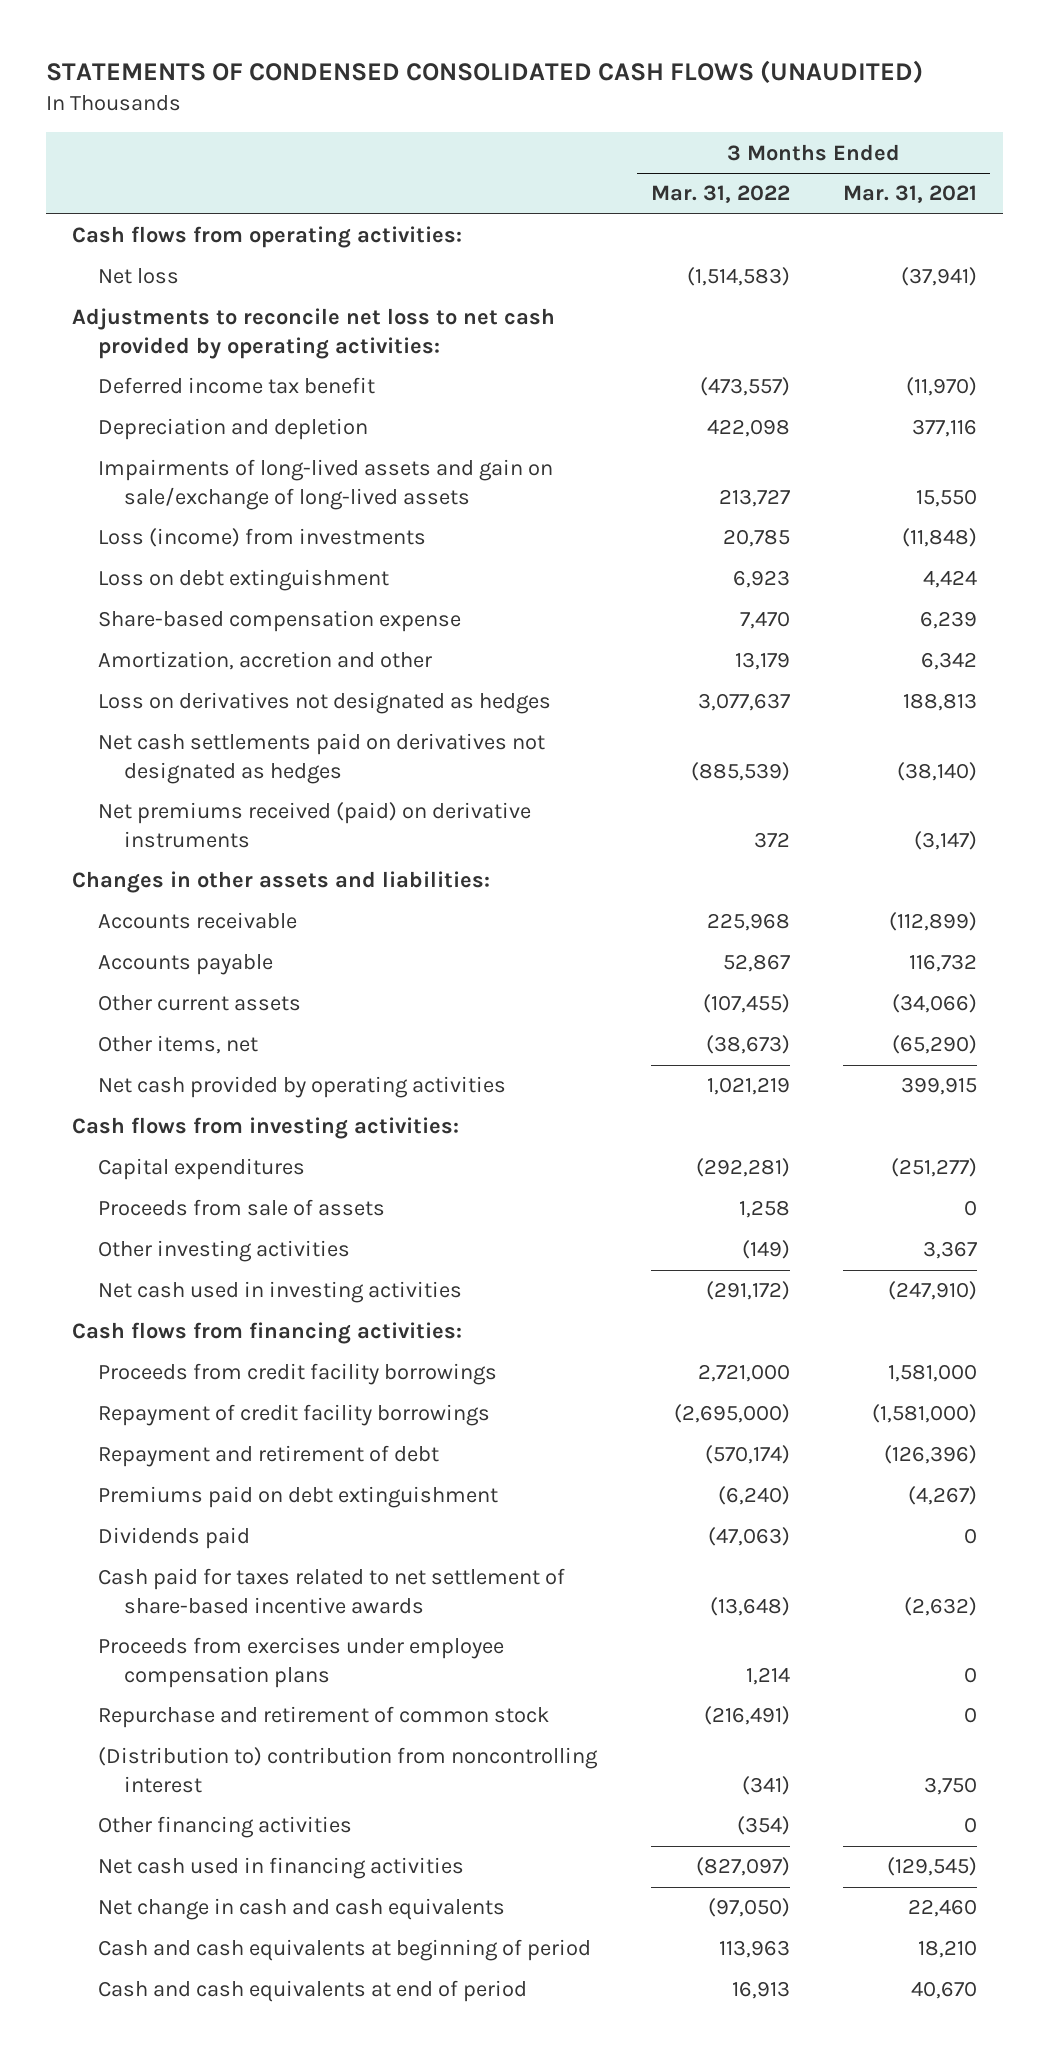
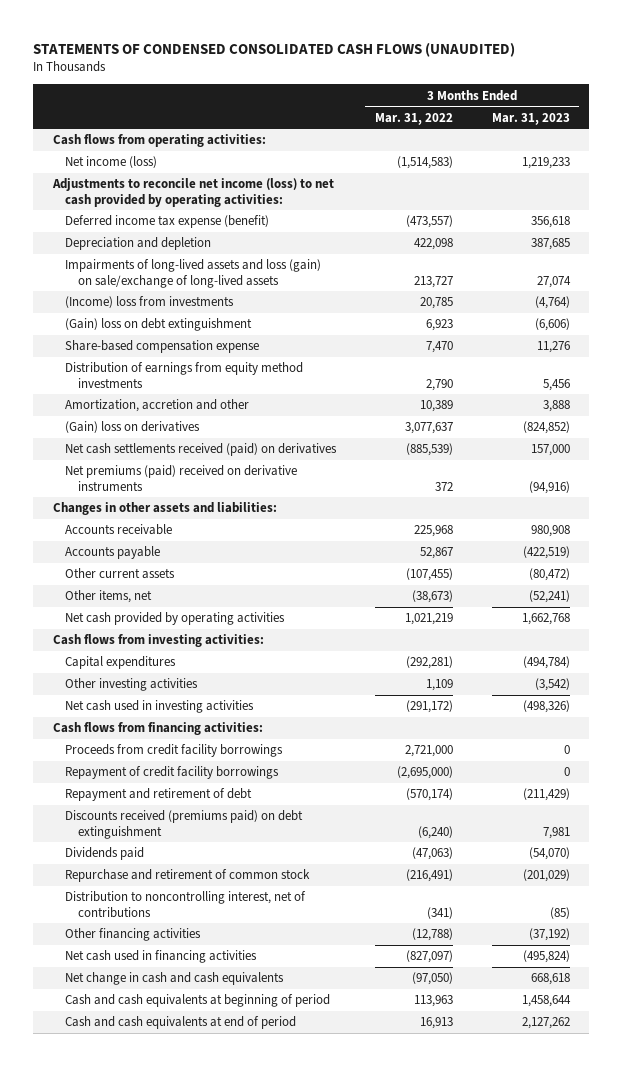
[842,185,977,204] Mar. 31, 2021 -> none
none -> [491,112,570,125] Mar. 31, 2023
[98,268,180,285] Net loss -> [65,156,158,169] Net income (loss)
[72,308,556,359] Adjustments to reconcile net loss to net cash provided by operating activities: -> [51,178,334,207] Adjustments to reconcile net income (loss) to net cash provided by operating activities:
[98,377,376,395] Deferred income tax benefit -> [65,215,270,229] Deferred income tax expense (benefit)
[98,459,554,510] Impairments of long-lived assets and gain on sale/exchange of long-lived assets -> [65,259,322,288] Impairments of long-lived assets and loss (gain) on sale/exchange of long-lived assets
[98,528,427,548] Loss (income) from investments -> [65,296,235,309] (Income) loss from investments
[98,569,390,592] Loss on debt extinguishment -> [65,318,253,332] (Gain) loss on debt extinguishment
none -> [65,362,304,388] Distribution of earnings from equity method investments
[734,652,790,671] 13,179 -> [419,400,453,413] 10,389
[98,692,552,715] Loss on derivatives not designated as hedges -> [65,421,201,434] (Gain) loss on derivatives
[98,733,546,784] Net cash settlements paid on derivatives not designated as hedges -> [65,443,338,457] Net cash settlements received (paid) on derivatives
[98,802,532,848] Net premiums received (paid) on derivative instruments -> [65,465,298,491] Net premiums (paid) received on derivative instruments
[98,1199,386,1217] Proceeds from sale of assets -> none
[741,1240,790,1260] (149) -> [425,679,453,692] 1,109
[98,1486,499,1509] Premiums paid on debt extinguishment -> [65,810,304,839] Discounts received (premiums paid) on debt extinguishment
[98,1568,566,1614] Cash paid for taxes related to net settlement of share-based incentive awards -> none
[98,1637,505,1688] Proceeds from exercises under employee compensation plans -> none
[98,1747,599,1793] (Distribution to) contribution from noncontrolling interest -> [65,891,307,918] Distribution to noncontrolling interest, net of contributions
[736,1816,790,1836] (354) -> [411,928,453,942] (12,788)

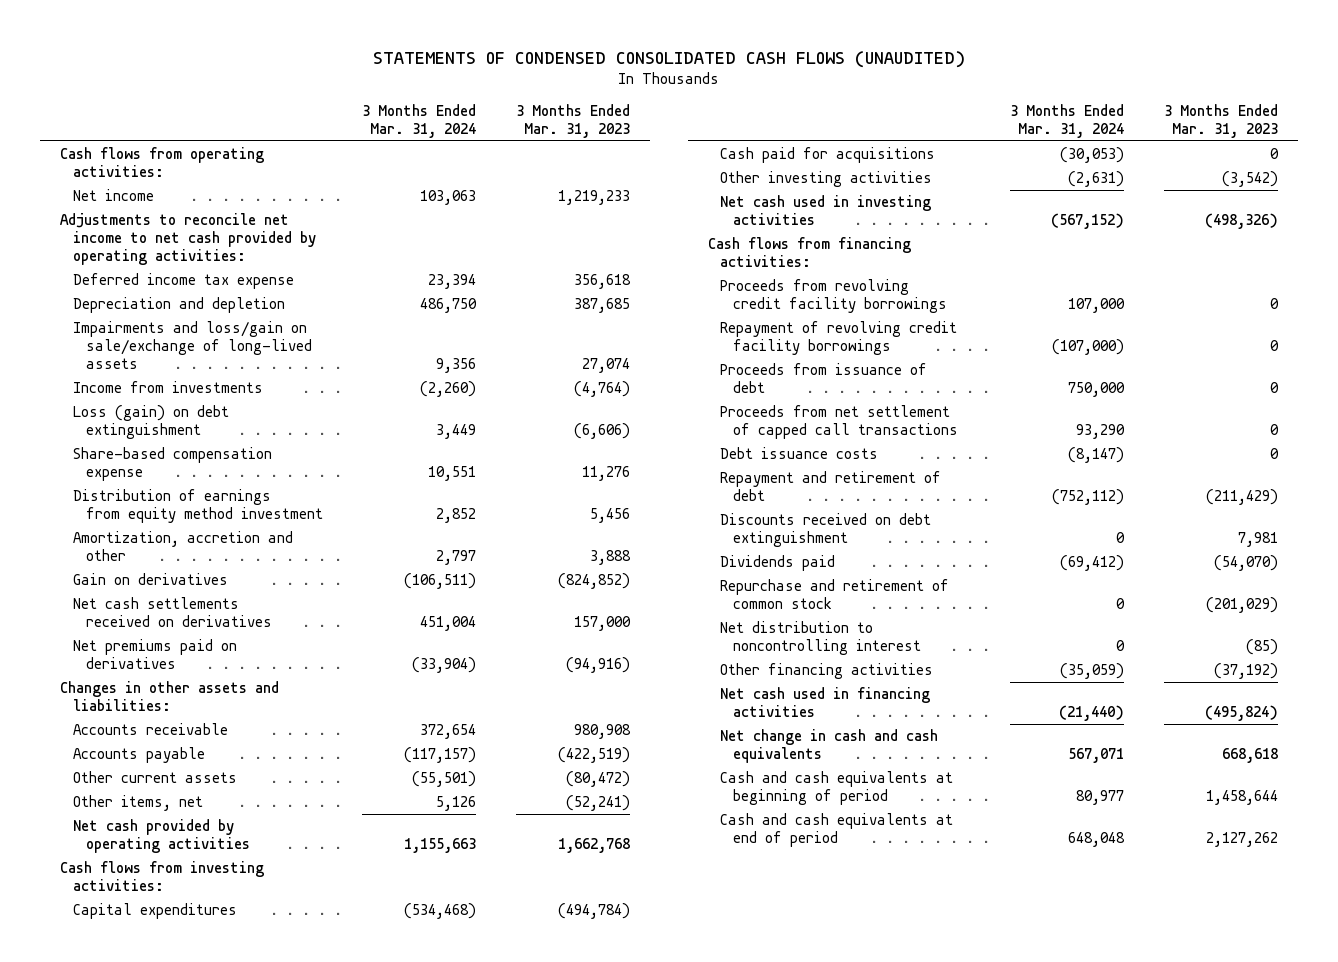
[374,112,453,125] Mar. 31, 2022 -> none
none -> [362,104,477,138] 3 Months Ended Mar. 31, 2024
[65,156,158,169] Net income (loss) -> [72,189,154,202] Net income
[51,178,334,207] Adjustments to reconcile net income (loss) to net cash provided by operating activities: -> [60,213,316,265] Adjustments to reconcile net income to net cash provided by operating activities:
[65,215,270,229] Deferred income tax expense (benefit) -> [72,273,294,290] Deferred income tax expense
[65,259,322,288] Impairments of long-lived assets and loss (gain) on sale/exchange of long-lived assets -> [72,321,312,369] Impairments and loss/gain on sale/exchange of long-lived assets
[65,296,235,309] (Income) loss from investments -> [72,381,263,394] Income from investments
[65,318,253,332] (Gain) loss on debt extinguishment -> [72,405,229,439] Loss (gain) on debt extinguishment
[65,362,304,388] Distribution of earnings from equity method investments -> [72,489,323,523] Distribution of earnings from equity method investment
[65,421,201,434] (Gain) loss on derivatives -> [72,573,228,586] Gain on derivatives
[65,443,338,457] Net cash settlements received (paid) on derivatives -> [72,597,272,627] Net cash settlements received on derivatives
[65,465,298,491] Net premiums (paid) received on derivative instruments -> [72,639,237,669] Net premiums paid on derivatives
none -> [720,147,936,164] Cash paid for acquisitions
[65,744,284,758] Proceeds from credit facility borrowings -> [720,279,948,313] Proceeds from revolving credit facility borrowings
[65,766,280,780] Repayment of credit facility borrowings -> [720,321,958,355] Repayment of revolving credit facility borrowings
none -> [720,363,928,393] Proceeds from issuance of debt
none -> [720,405,959,439] Proceeds from net settlement of capped call transactions
none -> [720,447,879,460] Debt issuance costs
[65,810,304,839] Discounts received (premiums paid) on debt extinguishment -> [720,513,932,547] Discounts received on debt extinguishment
[65,891,307,918] Distribution to noncontrolling interest, net of contributions -> [720,621,922,655] Net distribution to noncontrolling interest

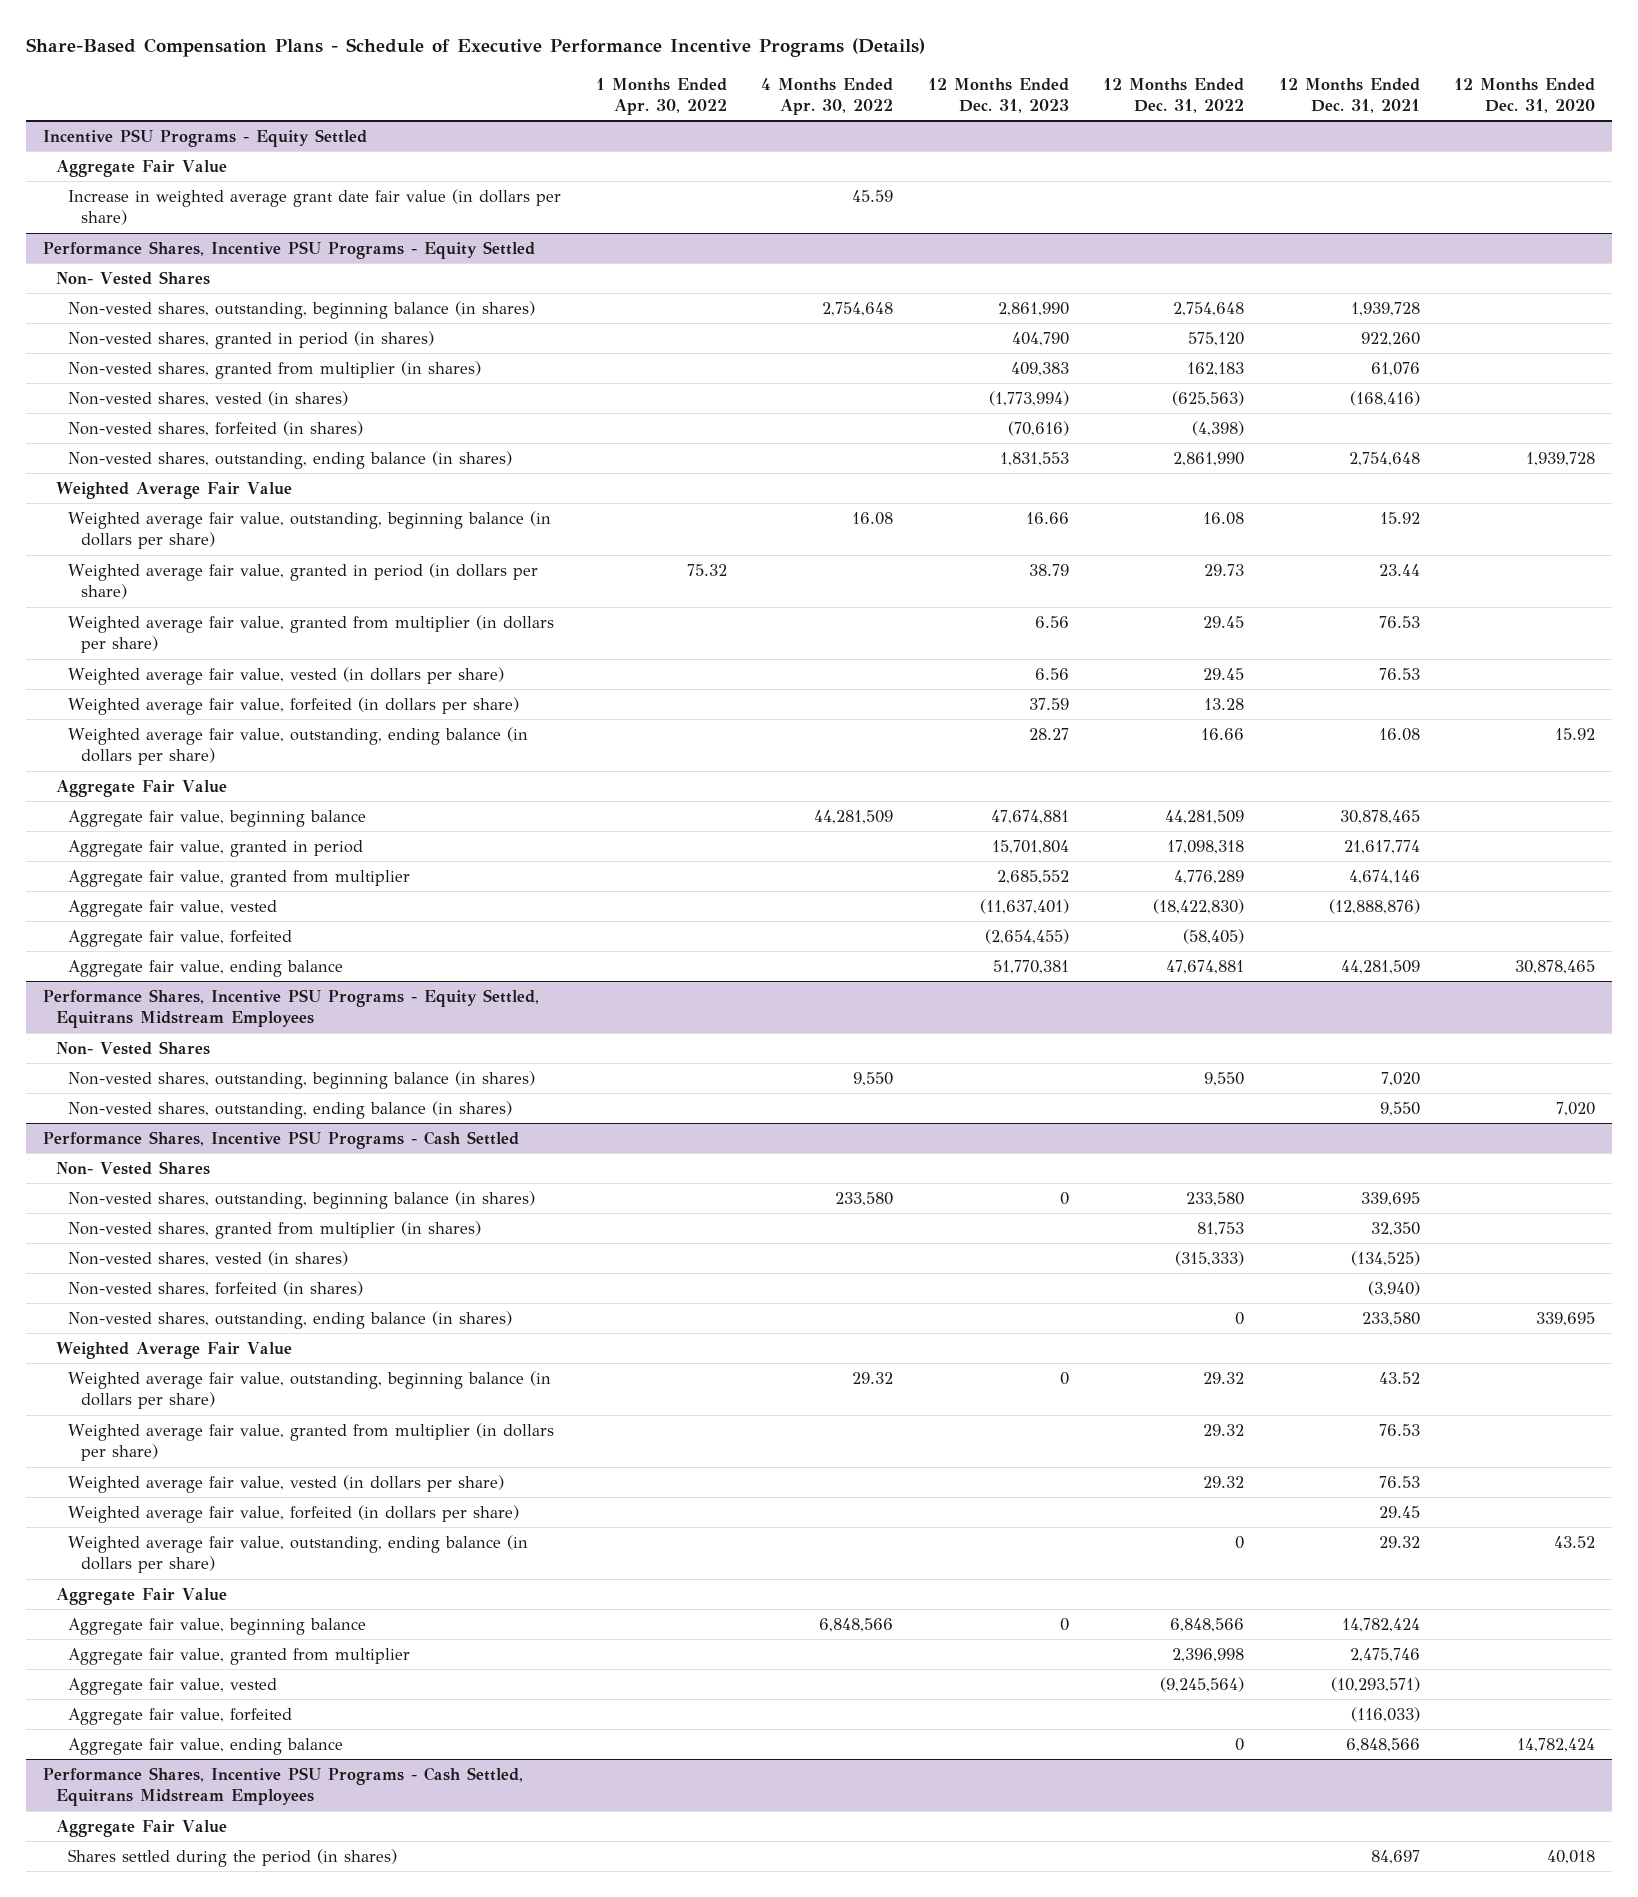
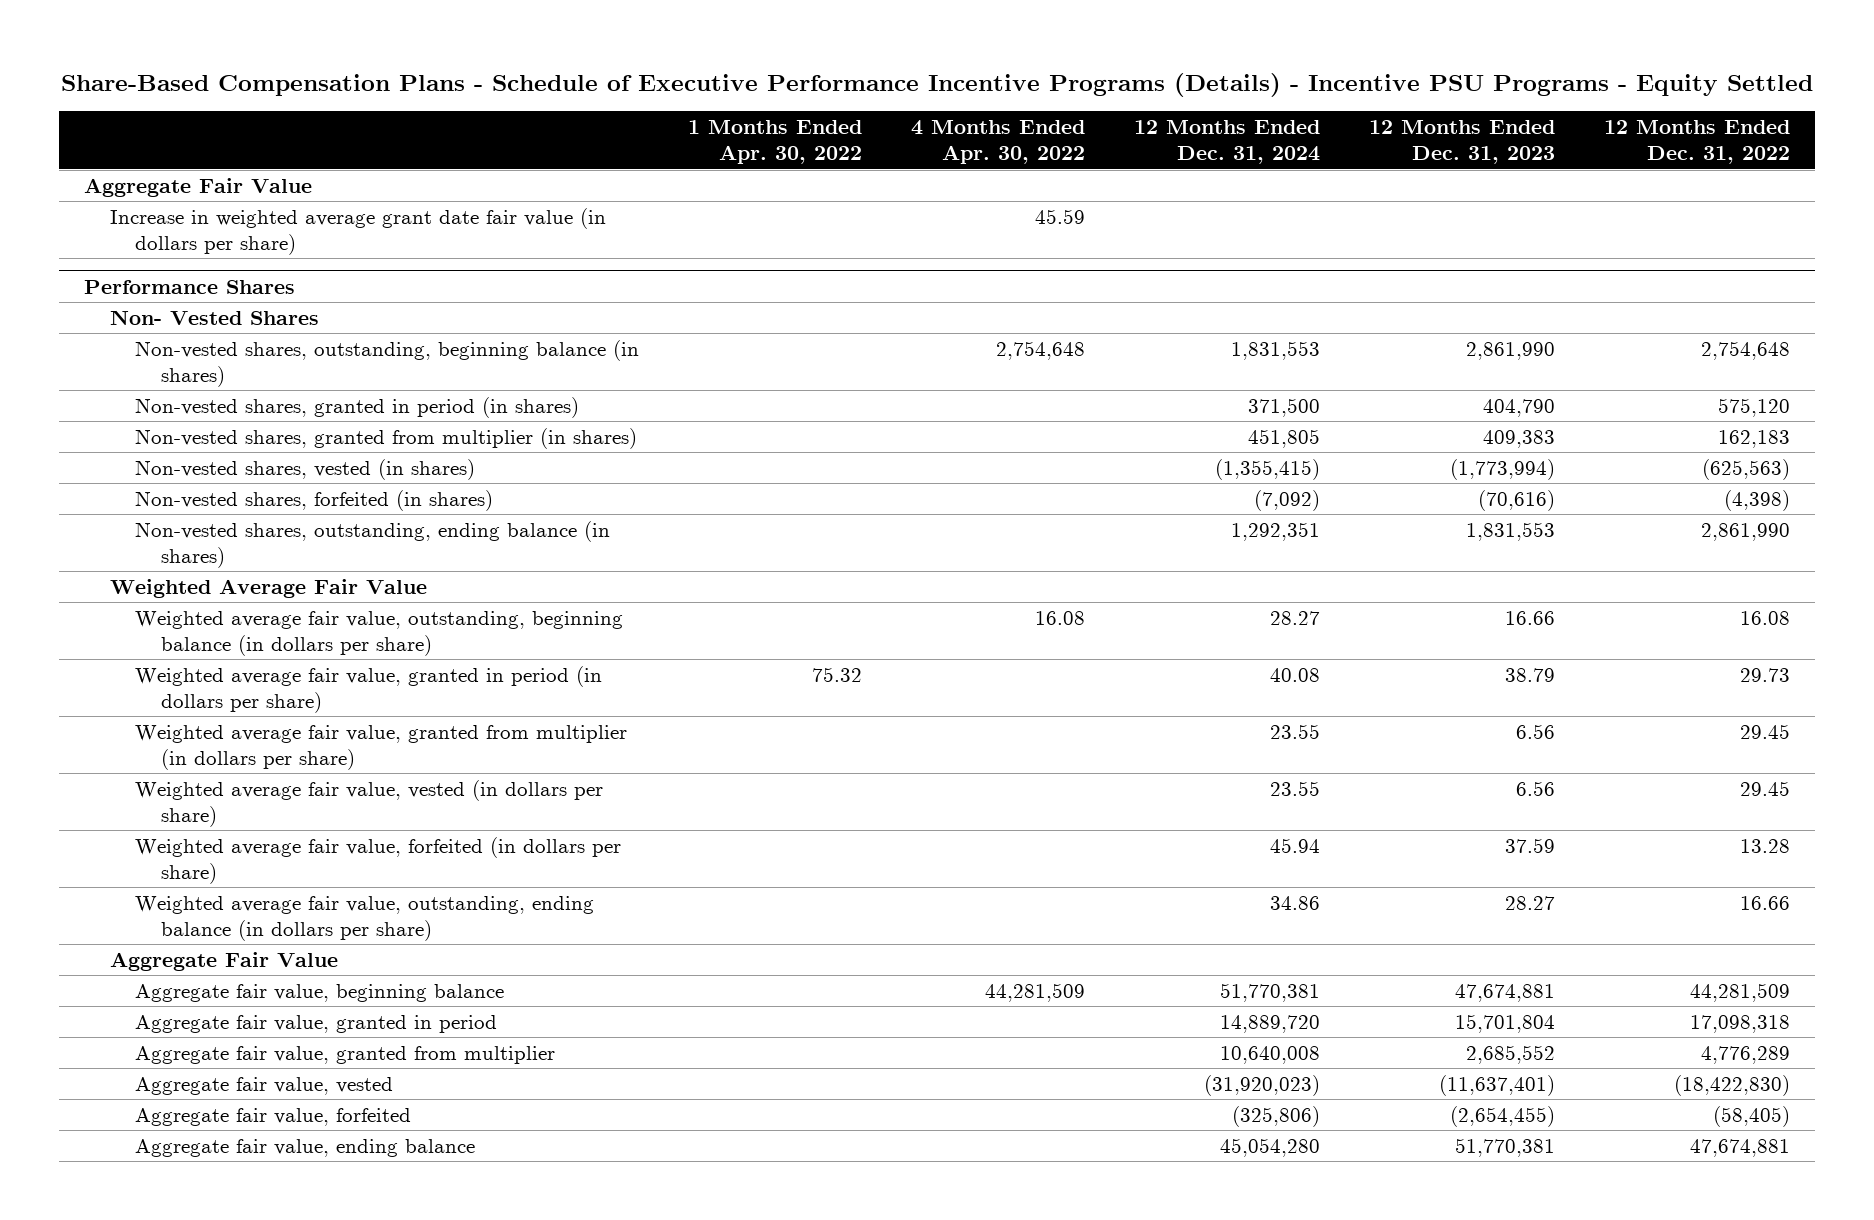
[25,37,925,57] Share-Based Compensation Plans - Schedule of Executive Performance Incentive Programs (Details) -> [60,72,1813,97] Share-Based Compensation Plans - Schedule of Executive Performance Incentive Programs (Details) - Incentive PSU Programs - Equity Settled
[1278,77,1420,113] 12 Months Ended Dec. 31, 2021 -> none
[1454,77,1596,113] 12 Months Ended Dec. 31, 2020 -> none
none -> [1134,120,1321,165] 12 Months Ended Dec. 31, 2024
[43,128,368,147] Incentive PSU Programs - Equity Settled -> none
[43,240,536,259] Performance Shares, Incentive PSU Programs - Equity Settled -> none
none -> [83,279,295,294] Performance Shares
[43,988,540,1029] Performance Shares, Incentive PSU Programs - Equity Settled, Equitrans Midstream Employees -> none
[55,1040,210,1055] Non- Vested Shares -> none
[68,1070,536,1089] Non-vested shares, outstanding, beginning balance (in shares) -> none
[68,1100,513,1119] Non-vested shares, outstanding, ending balance (in shares) -> none
[43,1130,520,1149] Performance Shares, Incentive PSU Programs - Cash Settled -> none
[55,1160,210,1175] Non- Vested Shares -> none
[68,1190,536,1209] Non-vested shares, outstanding, beginning balance (in shares) -> none
[68,1220,482,1239] Non-vested shares, granted from multiplier (in shares) -> none
[68,1250,349,1266] Non-vested shares, vested (in shares) -> none
[68,1280,364,1296] Non-vested shares, forfeited (in shares) -> none
[68,1310,513,1329] Non-vested shares, outstanding, ending balance (in shares) -> none
[55,1341,292,1359] Weighted Average Fair Value -> none
[68,1370,552,1410] Weighted average fair value, outstanding, beginning balance (in dollars per share) -> none
[68,1422,555,1462] Weighted average fair value, granted from multiplier (in dollars per share) -> none
[68,1474,505,1493] Weighted average fair value, vested (in dollars per share) -> none
[68,1504,520,1523] Weighted average fair value, forfeited (in dollars per share) -> none
[68,1534,529,1574] Weighted average fair value, outstanding, ending balance (in dollars per share) -> none
[55,1587,227,1605] Aggregate Fair Value -> none
[68,1617,367,1635] Aggregate fair value, beginning balance -> none
[68,1647,411,1665] Aggregate fair value, granted from multiplier -> none
[68,1677,278,1695] Aggregate fair value, vested -> none
[68,1707,293,1725] Aggregate fair value, forfeited -> none
[68,1737,344,1755] Aggregate fair value, ending balance -> none
[43,1766,524,1807] Performance Shares, Incentive PSU Programs - Cash Settled, Equitrans Midstream Employees -> none
[55,1819,227,1837] Aggregate Fair Value -> none
[68,1848,398,1867] Shares settled during the period (in shares) -> none

